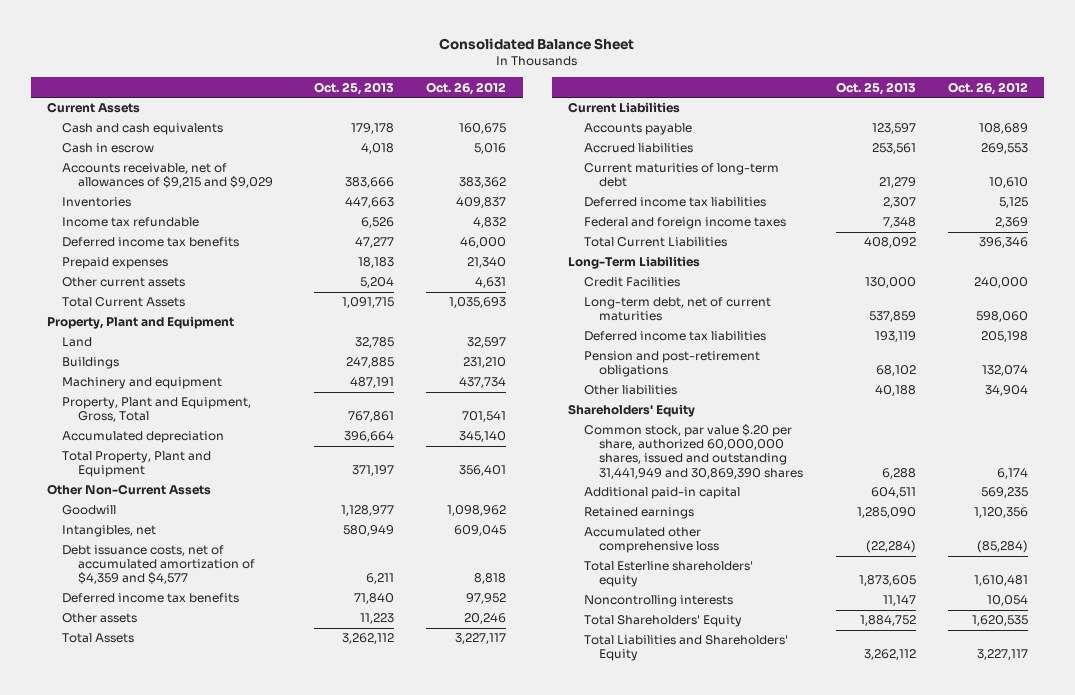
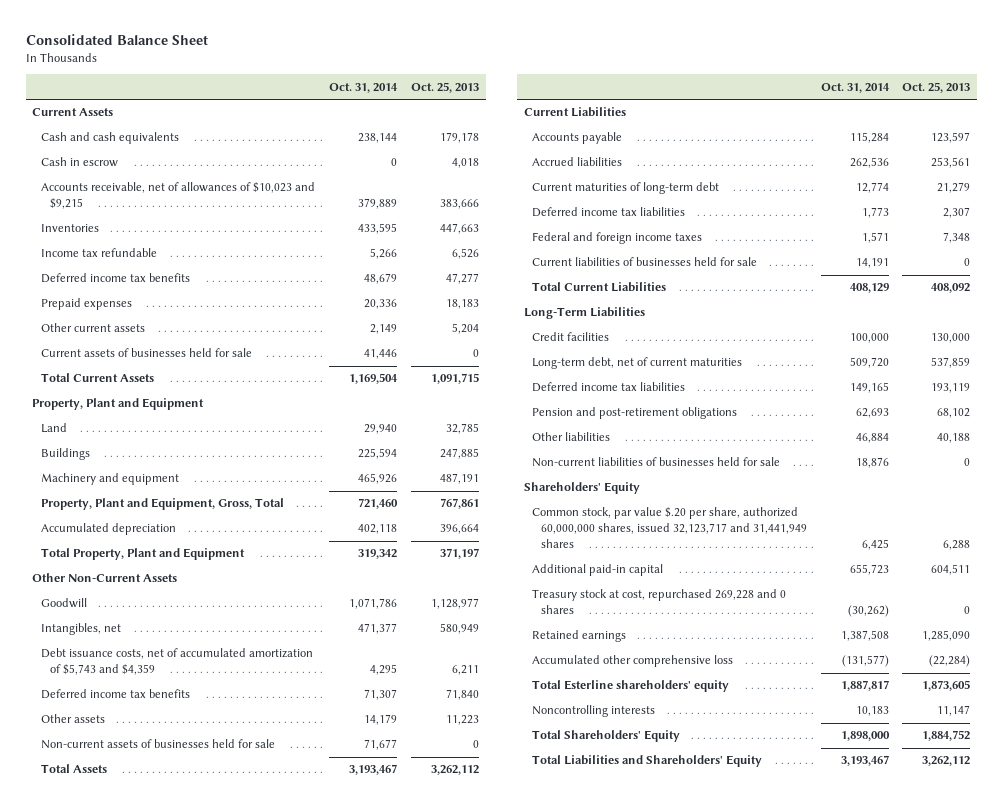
[426,81,507,95] Oct. 26, 2012 -> none
none -> [329,82,399,93] Oct. 31, 2014
[62,163,273,189] Accounts receivable, net of allowances of $9,215 and $9,029 -> [41,182,316,210] Accounts receivable, net of allowances of $10,023 and $9,215
none -> [41,348,253,358] Current assets of businesses held for sale
[62,545,255,585] Debt issuance costs, net of accumulated amortization of $4,359 and $4,577 -> [41,648,314,676] Debt issuance costs, net of accumulated amortization of $5,743 and $4,359
none -> [41,739,276,750] Non-current assets of businesses held for sale
none -> [532,257,758,267] Current liabilities of businesses held for sale
[583,277,680,288] Credit Facilities -> [532,332,610,342] Credit facilities
none -> [532,457,781,468] Non-current liabilities of businesses held for sale
[583,424,804,479] Common stock, par value $.20 per share, authorized 60,000,000 shares, issued and outstanding 31,441,949 and 30,869,390 shares -> [532,507,808,549] Common stock, par value $.20 per share, authorized 60,000,000 shares, issued 32,123,717 and 31,441,949 shares
none -> [532,589,787,615] Treasury stock at cost, repurchased 269,228 and 0 shares

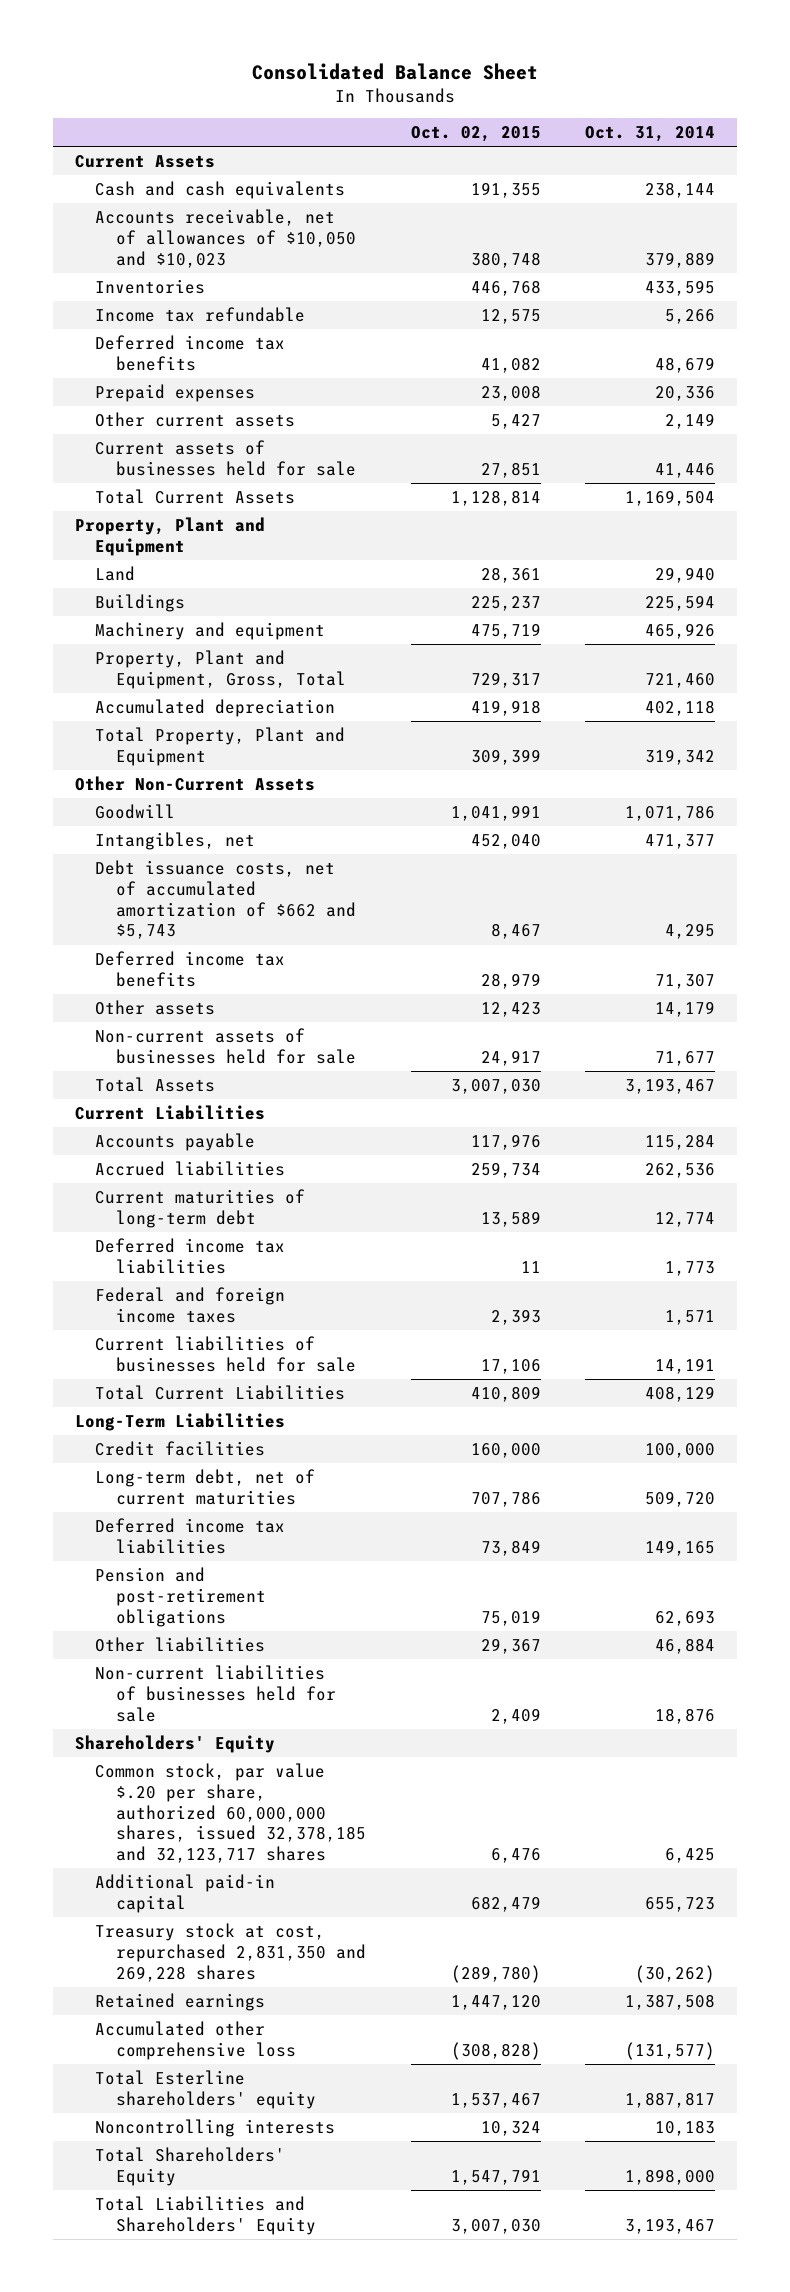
[410,81,479,93] Oct. 25, 2013 -> none
none -> [410,126,541,143] Oct. 02, 2015
[41,157,119,168] Cash in escrow -> none
[41,182,316,210] Accounts receivable, net of allowances of $10,023 and $9,215 -> [95,208,357,268] Accounts receivable, net of allowances of $10,050 and $10,023
[41,648,314,676] Debt issuance costs, net of accumulated amortization of $5,743 and $4,359 -> [95,859,357,940] Debt issuance costs, net of accumulated amortization of $662 and $5,743
[532,507,808,549] Common stock, par value $.20 per share, authorized 60,000,000 shares, issued 32,123,717 and 31,441,949 shares -> [95,1762,367,1864] Common stock, par value $.20 per share, authorized 60,000,000 shares, issued 32,378,185 and 32,123,717 shares
[532,589,787,615] Treasury stock at cost, repurchased 269,228 and 0 shares -> [95,1922,367,1982] Treasury stock at cost, repurchased 2,831,350 and 269,228 shares

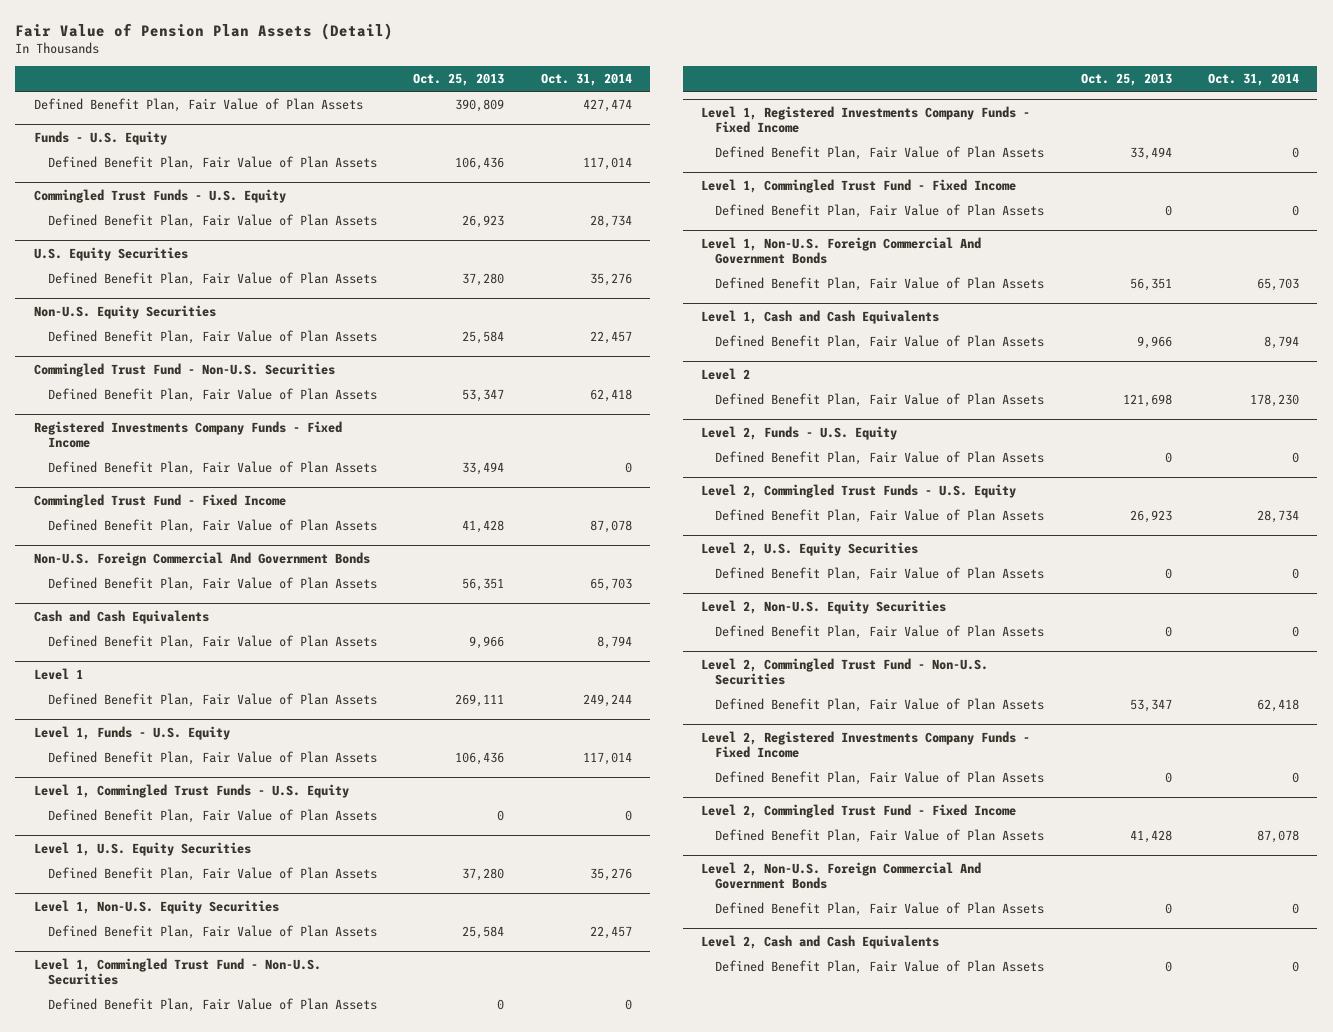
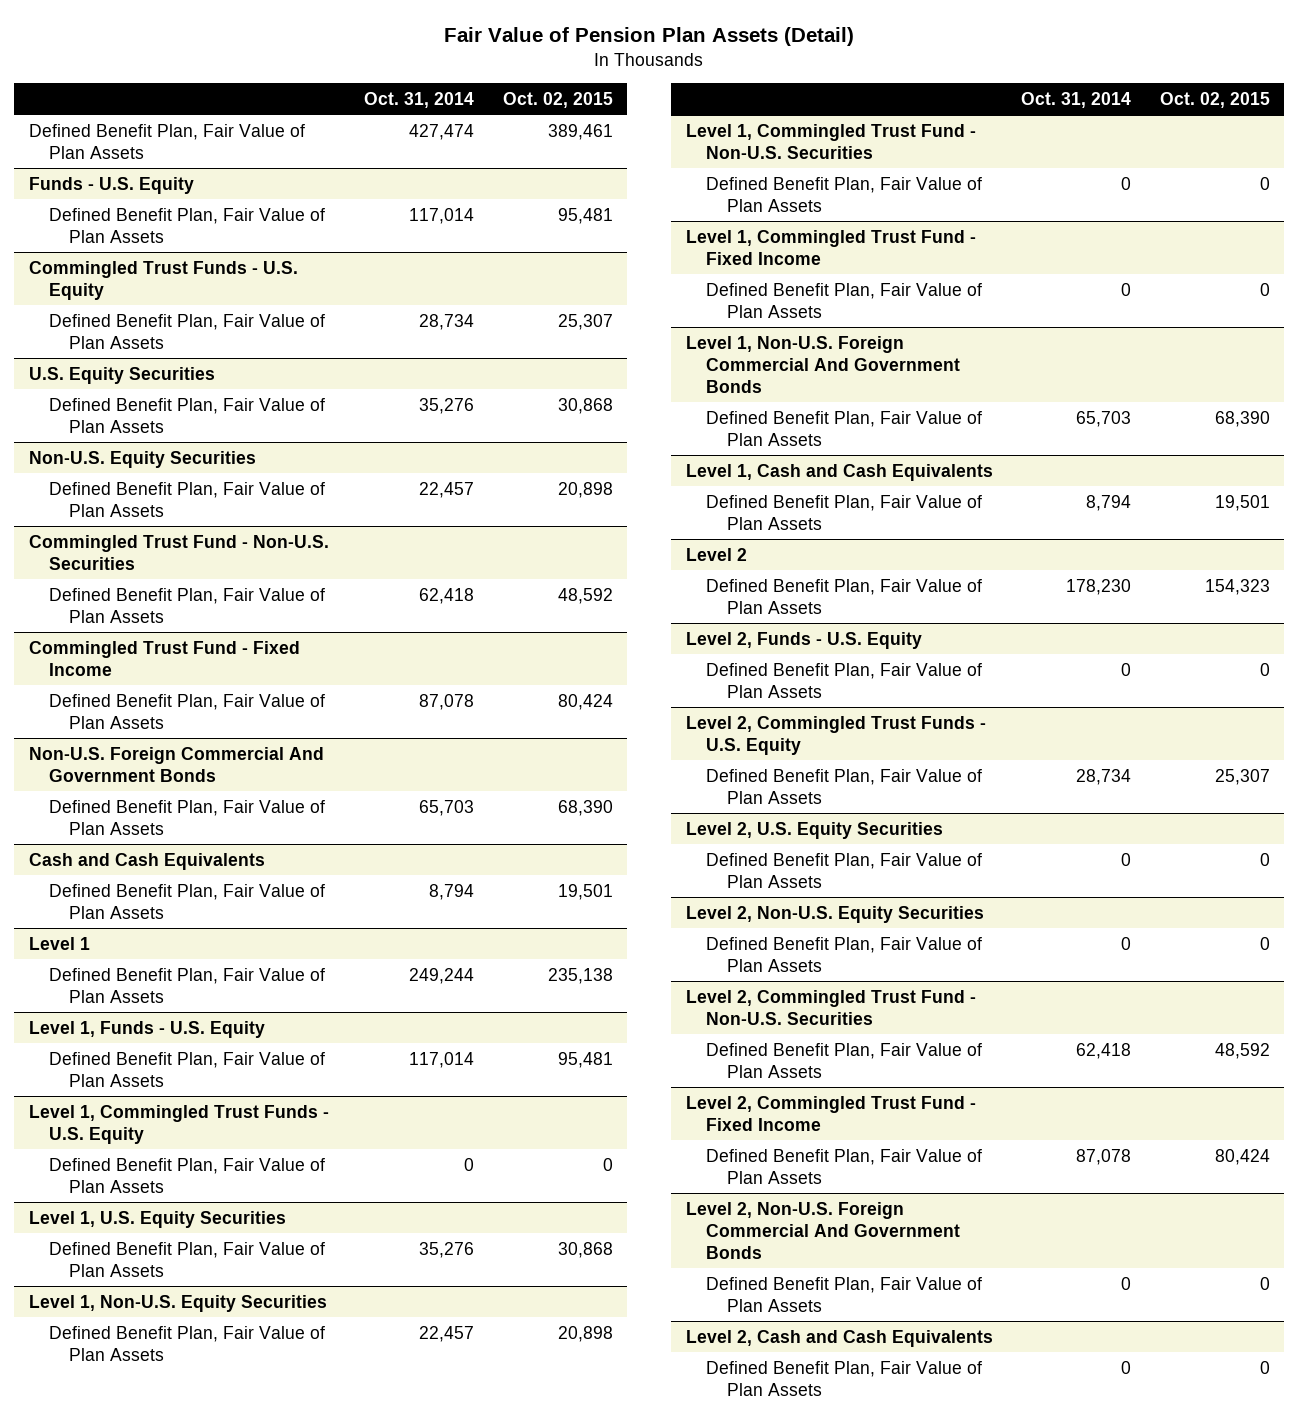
[413,73,505,87] Oct. 25, 2013 -> none
none -> [502,91,613,108] Oct. 02, 2015
[33,420,342,449] Registered Investments Company Funds - Fixed Income -> none
[47,461,377,476] Defined Benefit Plan, Fair Value of Plan Assets -> none
[700,105,1030,134] Level 1, Registered Investments Company Funds - Fixed Income -> none
[715,146,1045,161] Defined Benefit Plan, Fair Value of Plan Assets -> none
[700,730,1030,759] Level 2, Registered Investments Company Funds - Fixed Income -> none
[715,771,1045,786] Defined Benefit Plan, Fair Value of Plan Assets -> none

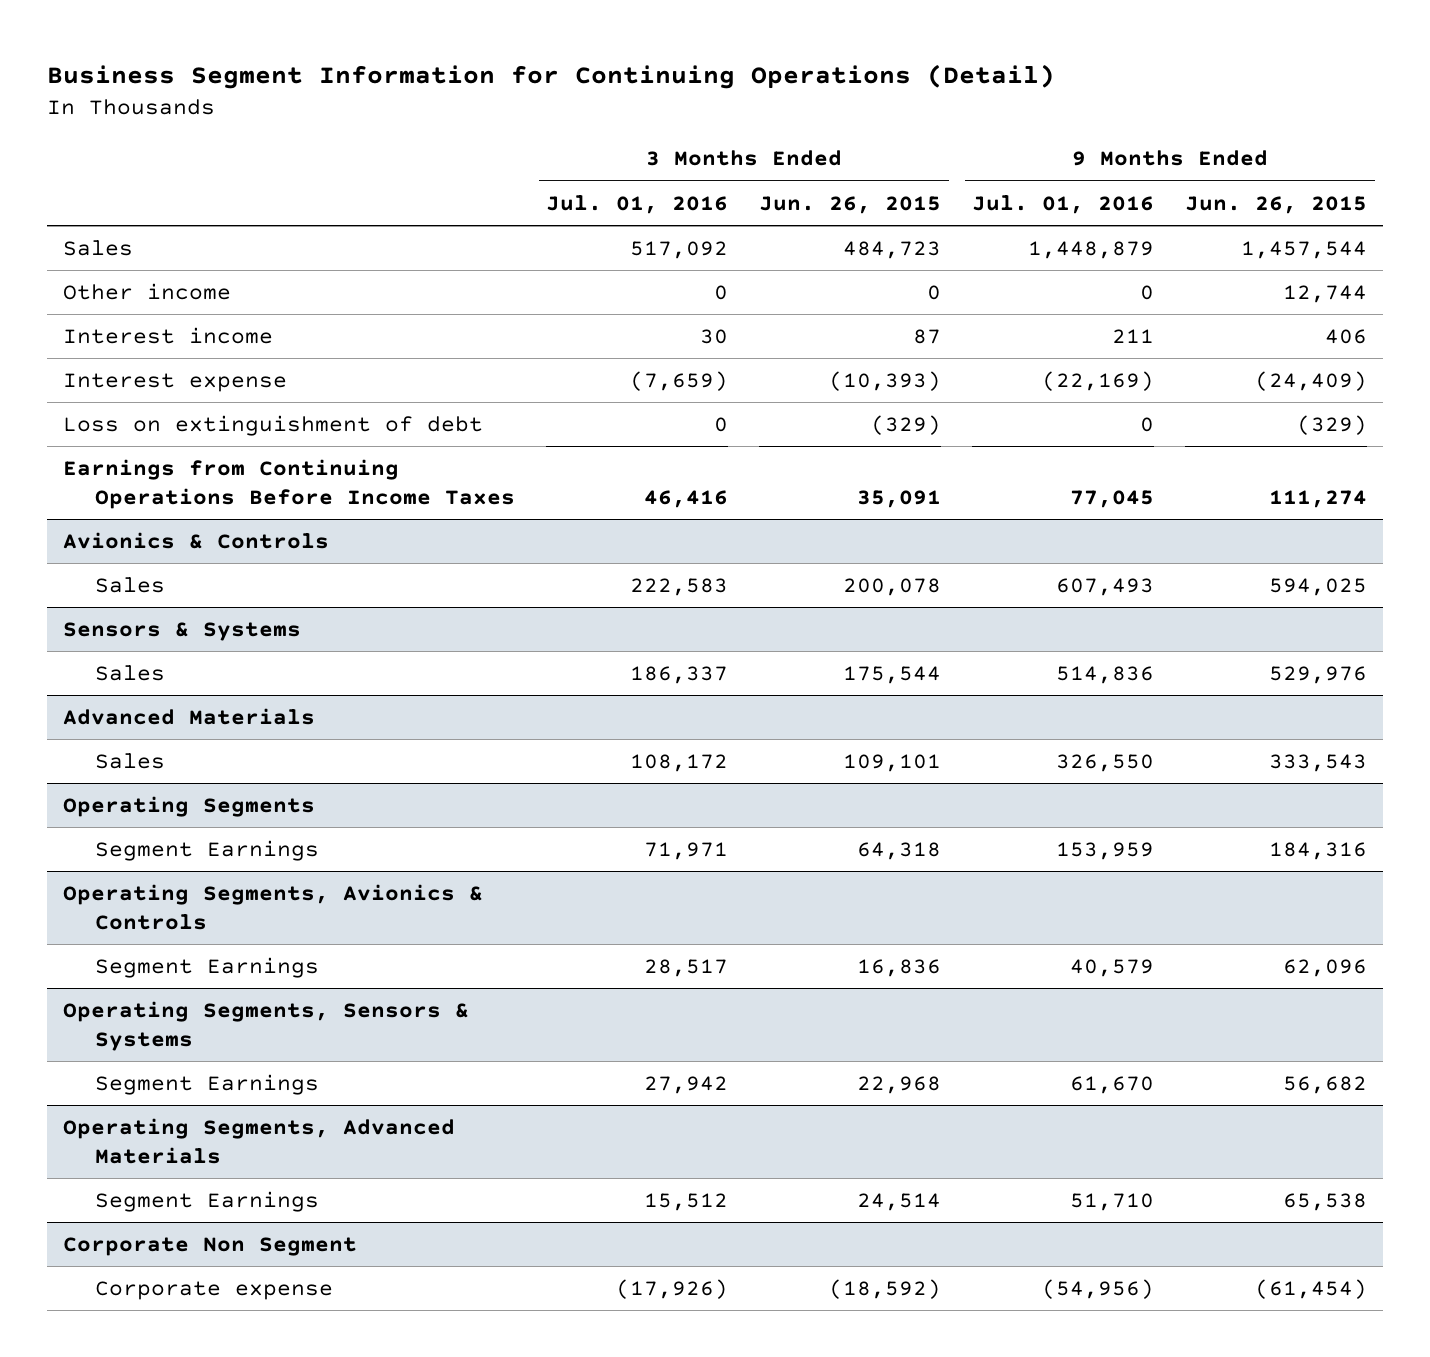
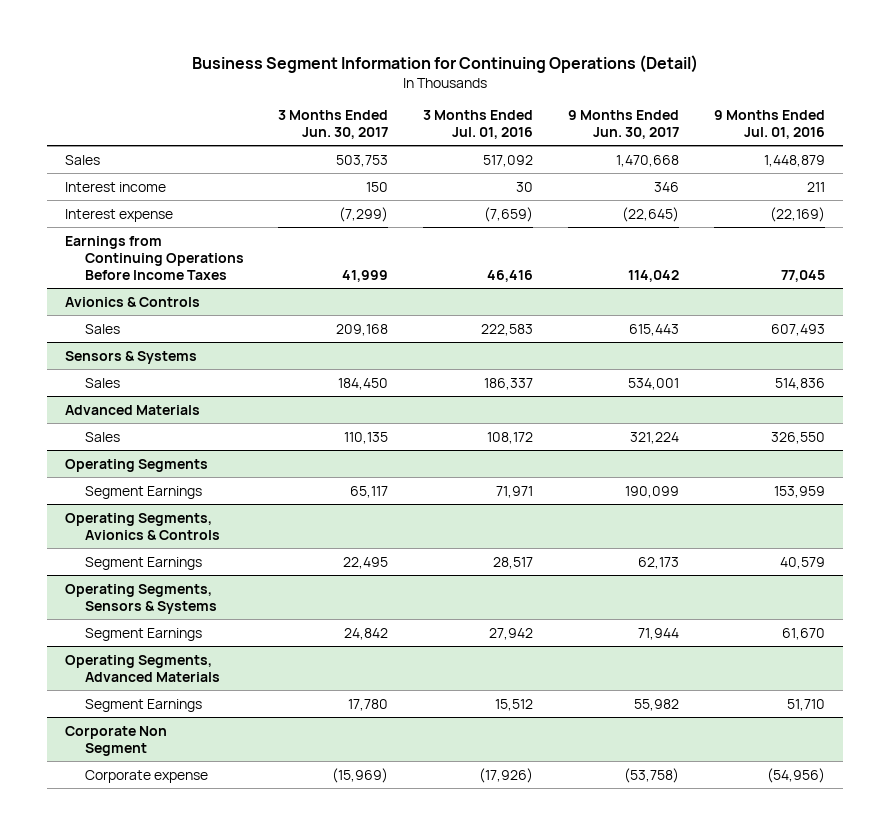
[759,195,942,214] Jun. 26, 2015 -> none
[1185,195,1368,214] Jun. 26, 2015 -> none
none -> [278,109,389,140] 3 Months Ended Jun. 30, 2017
none -> [568,109,680,140] 9 Months Ended Jun. 30, 2017
[62,282,231,300] Other income -> none
[62,414,483,436] Loss on extinguishment of debt -> none

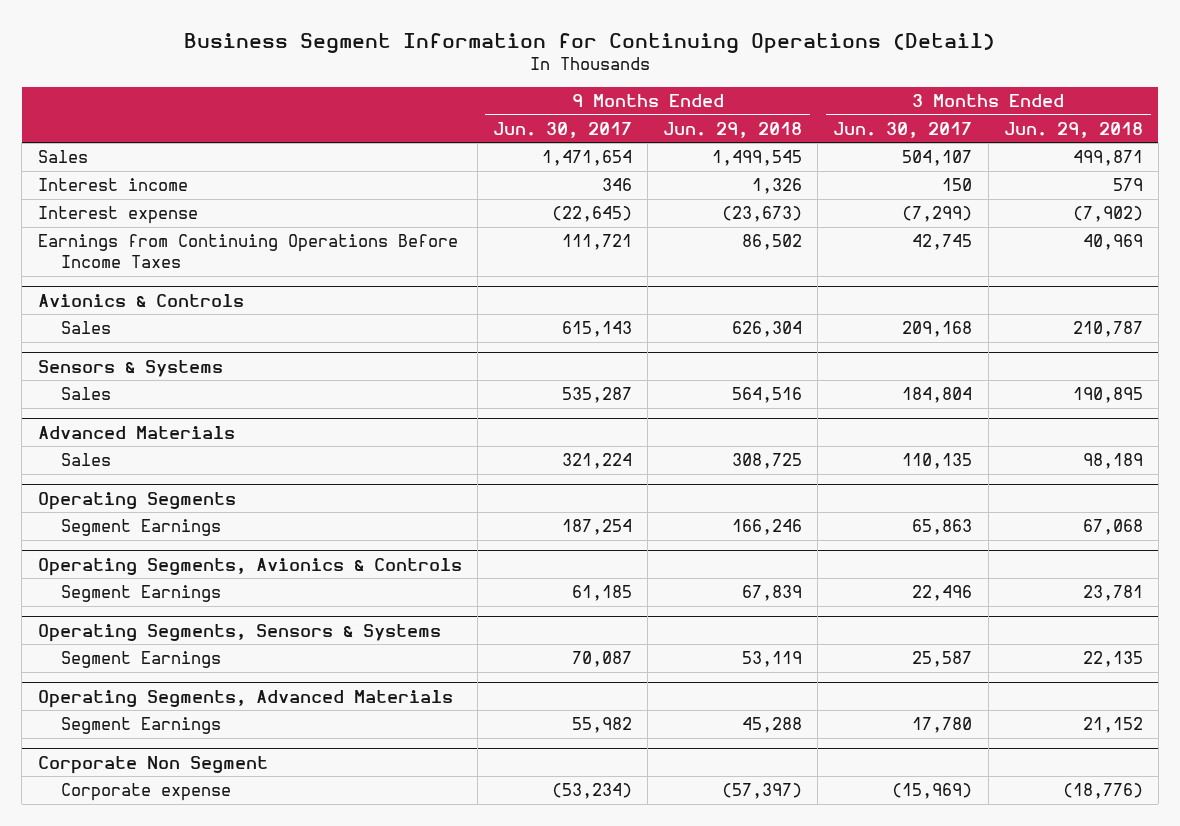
[423,109,534,140] 3 Months Ended Jul. 01, 2016 -> none
[714,109,826,140] 9 Months Ended Jul. 01, 2016 -> none
none -> [663,121,803,138] Jun. 29, 2018
none -> [1003,121,1143,138] Jun. 29, 2018
[336,154,389,167] 503,753 -> [902,150,973,167] 504,107
[616,154,680,167] 1,470,668 -> [541,150,632,167] 1,471,654
[342,269,389,282] 41,999 -> [912,234,973,251] 42,745
[628,269,680,282] 114,042 -> [561,234,632,251] 111,721
[629,323,680,336] 615,443 -> [561,321,632,338] 615,143
[338,377,389,390] 184,450 -> [902,387,973,404] 184,804
[628,377,680,390] 534,001 -> [561,387,632,404] 535,287
[350,485,389,498] 65,117 -> [912,519,973,536] 65,863
[625,485,680,498] 190,099 -> [561,519,632,536] 187,254
[343,556,389,569] 22,495 -> [912,585,973,602] 22,496
[638,556,680,569] 62,173 -> [571,585,632,602] 61,185
[344,627,389,640] 24,842 -> [912,651,973,668] 25,587
[638,627,680,640] 71,944 -> [571,651,632,668] 70,087
[624,767,680,783] (53,758) -> [551,783,632,800] (53,234)

